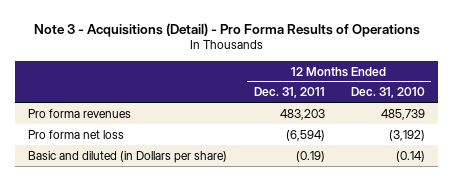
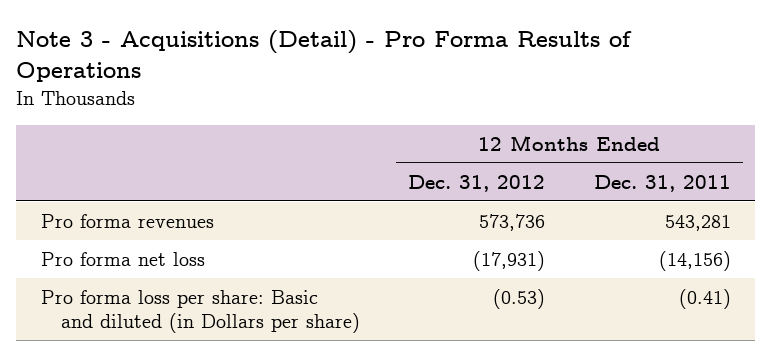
[350,87,425,99] Dec. 31, 2010 -> none
none -> [408,174,546,192] Dec. 31, 2012
[279,108,325,120] 483,203 -> [664,214,731,231] 543,281
[285,129,325,141] (6,594) -> [658,250,731,271] (14,156)
[28,150,228,163] Basic and diluted (in Dollars per share) -> [40,289,360,333] Pro forma loss per share: Basic and diluted (in Dollars per share)
[295,150,325,162] (0.19) -> [678,288,731,309] (0.41)

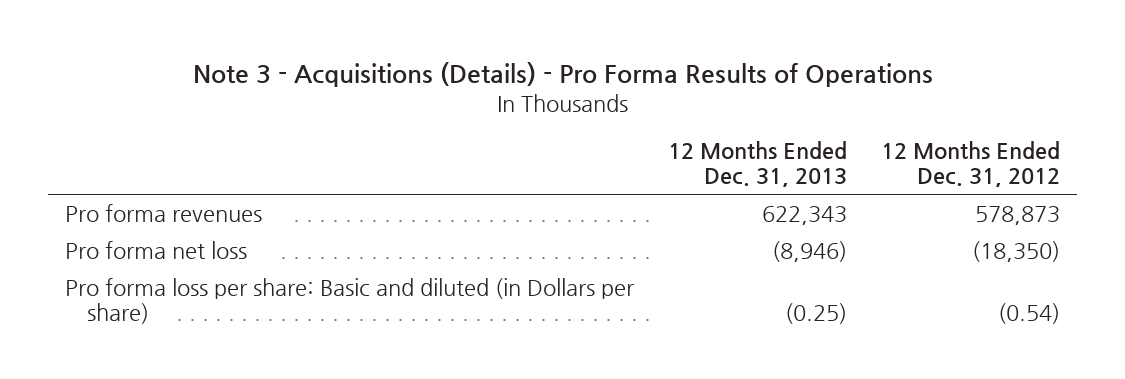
[16,30,633,83] Note 3 - Acquisitions (Detail) - Pro Forma Results of Operations -> [192,61,933,87] Note 3 - Acquisitions (Details) - Pro Forma Results of Operations
[593,174,731,192] Dec. 31, 2011 -> none
none -> [668,141,848,188] 12 Months Ended Dec. 31, 2013
[479,213,546,231] 573,736 -> [974,206,1060,226] 578,873
[473,250,546,271] (17,931) -> [971,241,1060,263] (18,350)
[493,288,546,309] (0.53) -> [997,303,1060,325] (0.54)

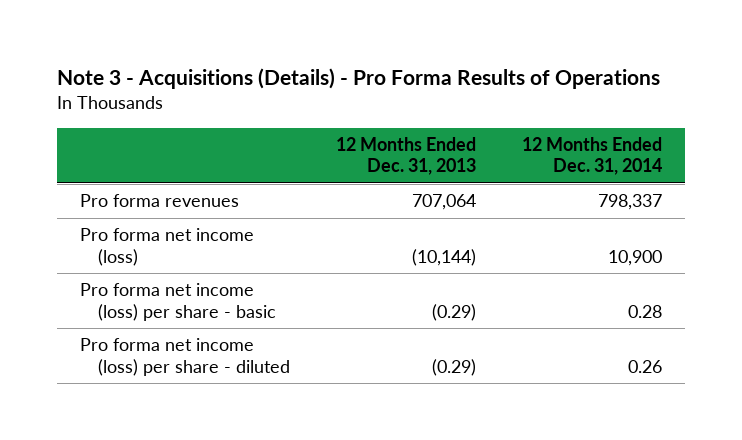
[880,141,1060,188] 12 Months Ended Dec. 31, 2012 -> none
none -> [522,136,663,176] 12 Months Ended Dec. 31, 2014
[762,206,848,226] 622,343 -> [412,194,477,211] 707,064
[65,241,248,260] Pro forma net loss -> [79,228,254,266] Pro forma net income (loss)
[772,241,848,263] (8,946) -> [412,248,477,266] (10,144)
none -> [79,283,276,321] Pro forma net income (loss) per share - basic
[65,278,635,325] Pro forma loss per share: Basic and diluted (in Dollars per share) -> [79,338,290,376] Pro forma net income (loss) per share - diluted
[785,303,848,325] (0.25) -> [432,358,477,376] (0.29)

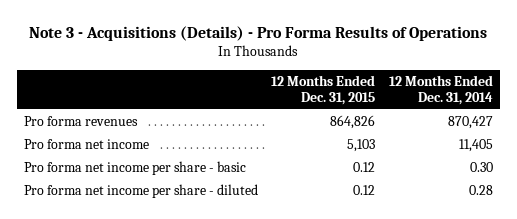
[336,136,477,176] 12 Months Ended Dec. 31, 2013 -> none
none -> [271,75,376,105] 12 Months Ended Dec. 31, 2015
[598,194,663,211] 798,337 -> [448,116,494,130] 870,427
[79,228,254,266] Pro forma net income (loss) -> [23,139,149,150] Pro forma net income
[608,249,663,266] 10,900 -> [459,139,494,153] 11,405
[79,283,276,321] Pro forma net income (loss) per share - basic -> [23,161,246,176] Pro forma net income per share - basic
[628,304,663,318] 0.28 -> [470,162,494,173] 0.30
[79,338,290,376] Pro forma net income (loss) per share - diluted -> [23,184,258,199] Pro forma net income per share - diluted
[628,359,663,373] 0.26 -> [469,185,494,196] 0.28

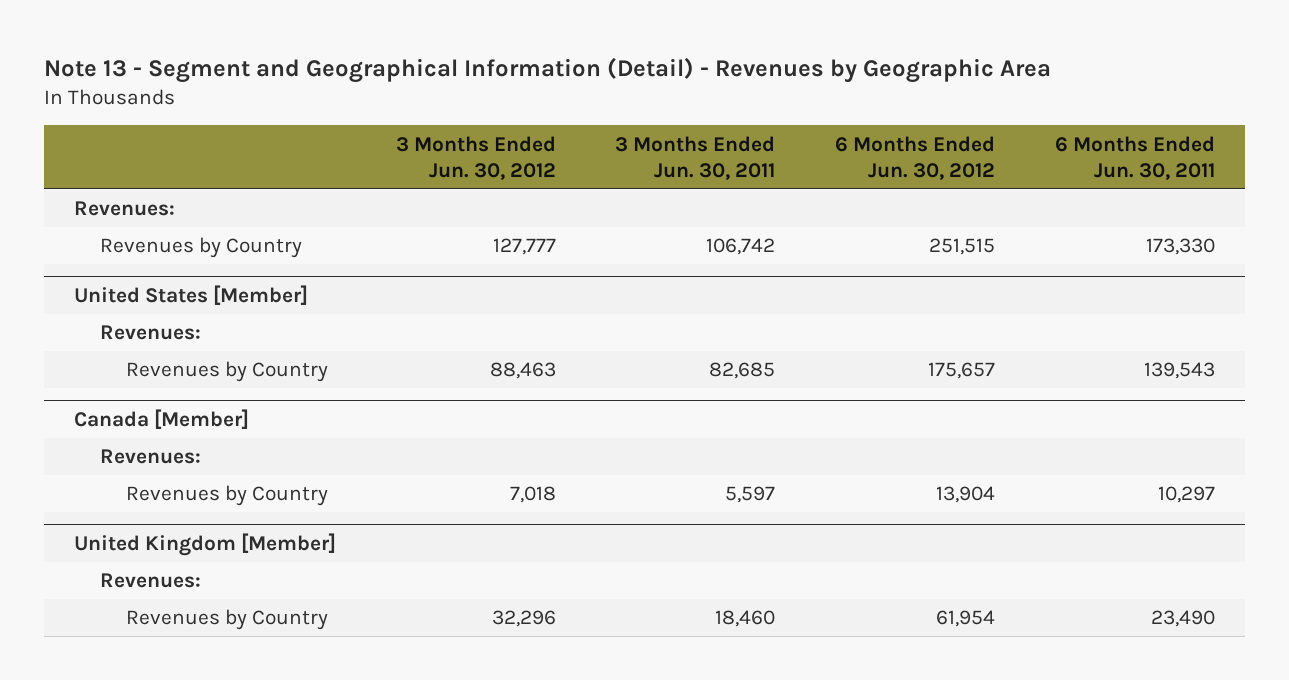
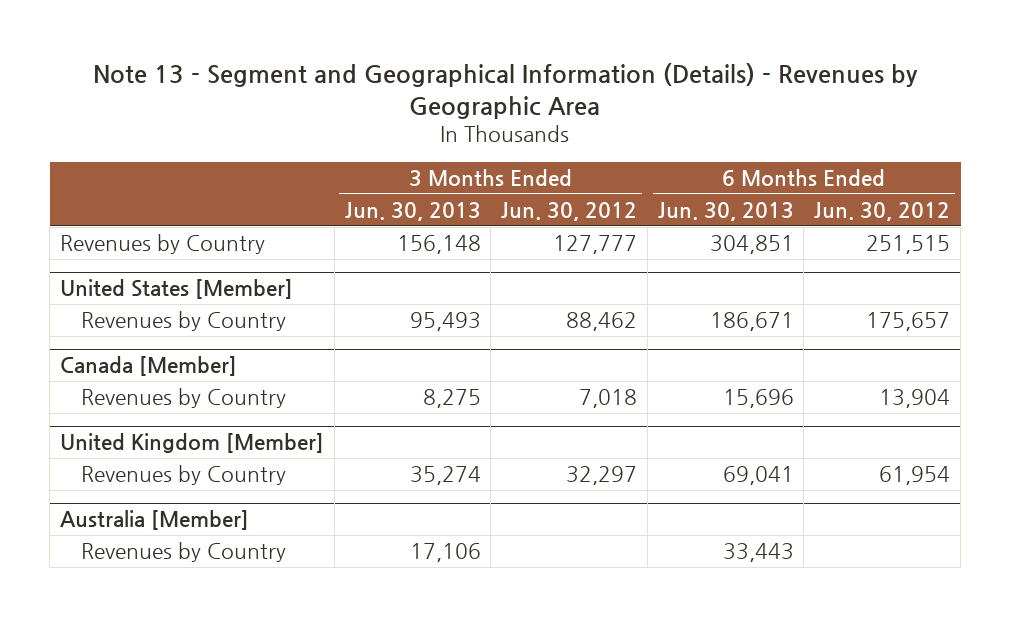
[43,57,1051,84] Note 13 - Segment and Geographical Information (Detail) - Revenues by Geographic Area -> [93,62,919,119] Note 13 - Segment and Geographical Information (Details) - Revenues by Geographic Area
[615,135,776,180] 3 Months Ended Jun. 30, 2011 -> none
[1055,135,1216,180] 6 Months Ended Jun. 30, 2011 -> none
none -> [344,201,481,221] Jun. 30, 2013
none -> [657,201,794,221] Jun. 30, 2013
[73,201,175,217] Revenues: -> none
[99,325,201,341] Revenues: -> none
[489,362,556,380] 88,463 -> [566,312,638,332] 88,462
[99,449,201,465] Revenues: -> none
[99,573,201,589] Revenues: -> none
[491,610,556,628] 32,296 -> [566,466,638,486] 32,297
none -> [59,510,249,531] Australia [Member]
none -> [80,542,286,563] Revenues by Country

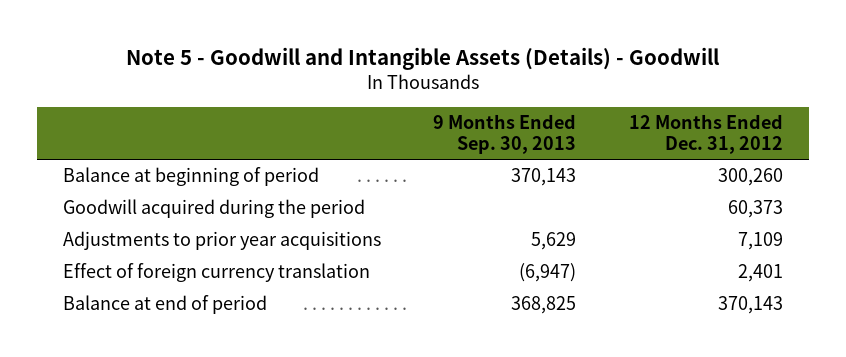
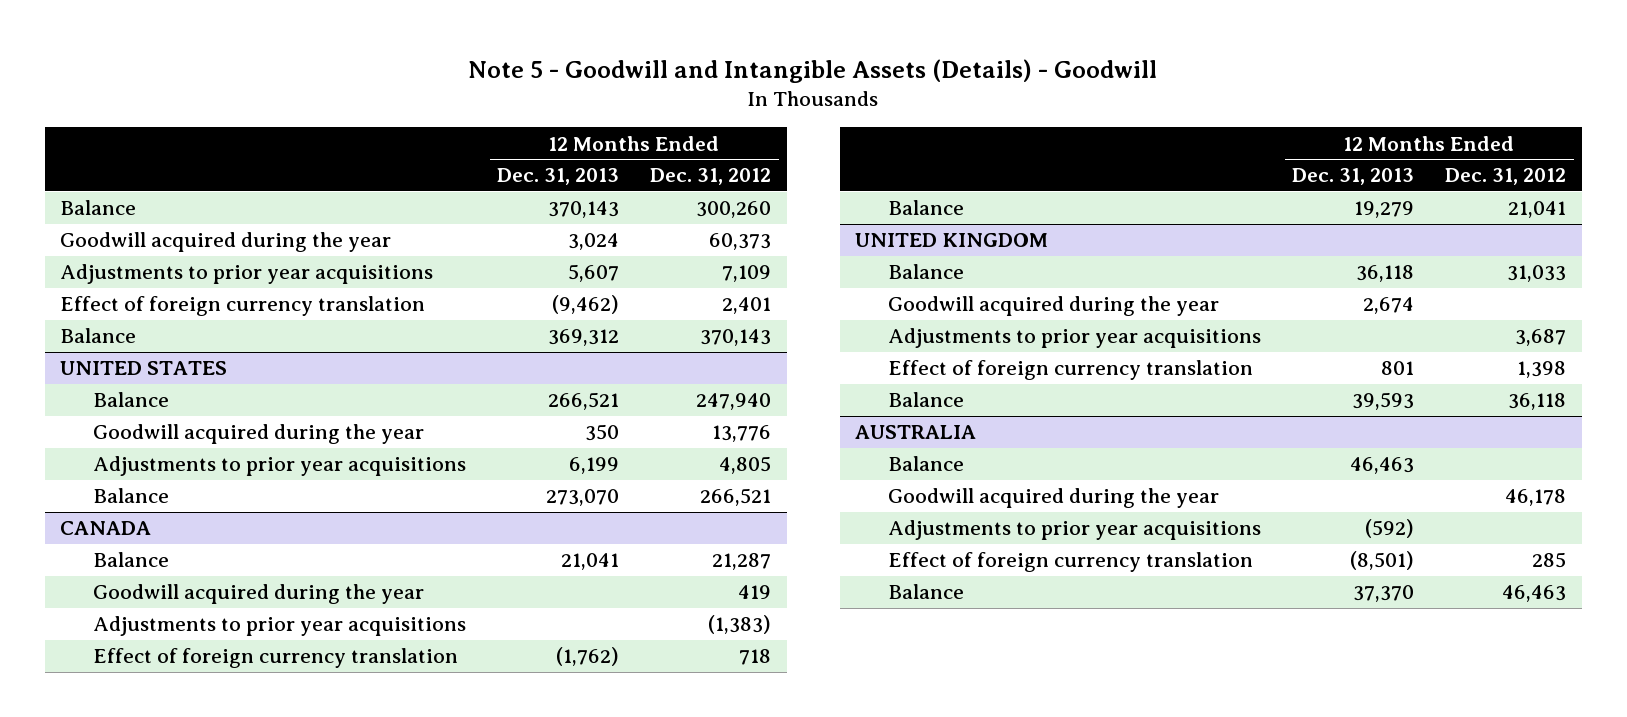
[433,114,577,155] 9 Months Ended Sep. 30, 2013 -> none
none -> [497,168,620,186] Dec. 31, 2013
[62,167,319,187] Balance at beginning of period -> [60,200,137,216] Balance
[62,199,365,219] Goodwill acquired during the period -> [60,232,392,253] Goodwill acquired during the year
[62,295,267,315] Balance at end of period -> [60,328,137,344] Balance
none -> [60,361,228,376] UNITED STATES
none -> [93,392,170,408] Balance
none -> [93,424,425,445] Goodwill acquired during the year
none -> [93,456,467,477] Adjustments to prior year acquisitions
none -> [93,488,170,504] Balance
none -> [60,521,152,536] CANADA
none -> [93,552,170,568] Balance
none -> [93,584,425,605] Goodwill acquired during the year
none -> [93,616,467,637] Adjustments to prior year acquisitions
none -> [93,648,459,669] Effect of foreign currency translation
none -> [888,200,965,216] Balance
none -> [855,233,1049,248] UNITED KINGDOM
none -> [888,264,965,280] Balance
none -> [888,296,1220,317] Goodwill acquired during the year
none -> [888,328,1262,349] Adjustments to prior year acquisitions
none -> [888,360,1254,381] Effect of foreign currency translation
none -> [888,392,965,408] Balance
none -> [855,425,977,440] AUSTRALIA
none -> [888,456,965,472] Balance
none -> [888,488,1220,509] Goodwill acquired during the year
none -> [888,520,1262,541] Adjustments to prior year acquisitions
none -> [888,552,1254,573] Effect of foreign currency translation
none -> [888,584,965,600] Balance

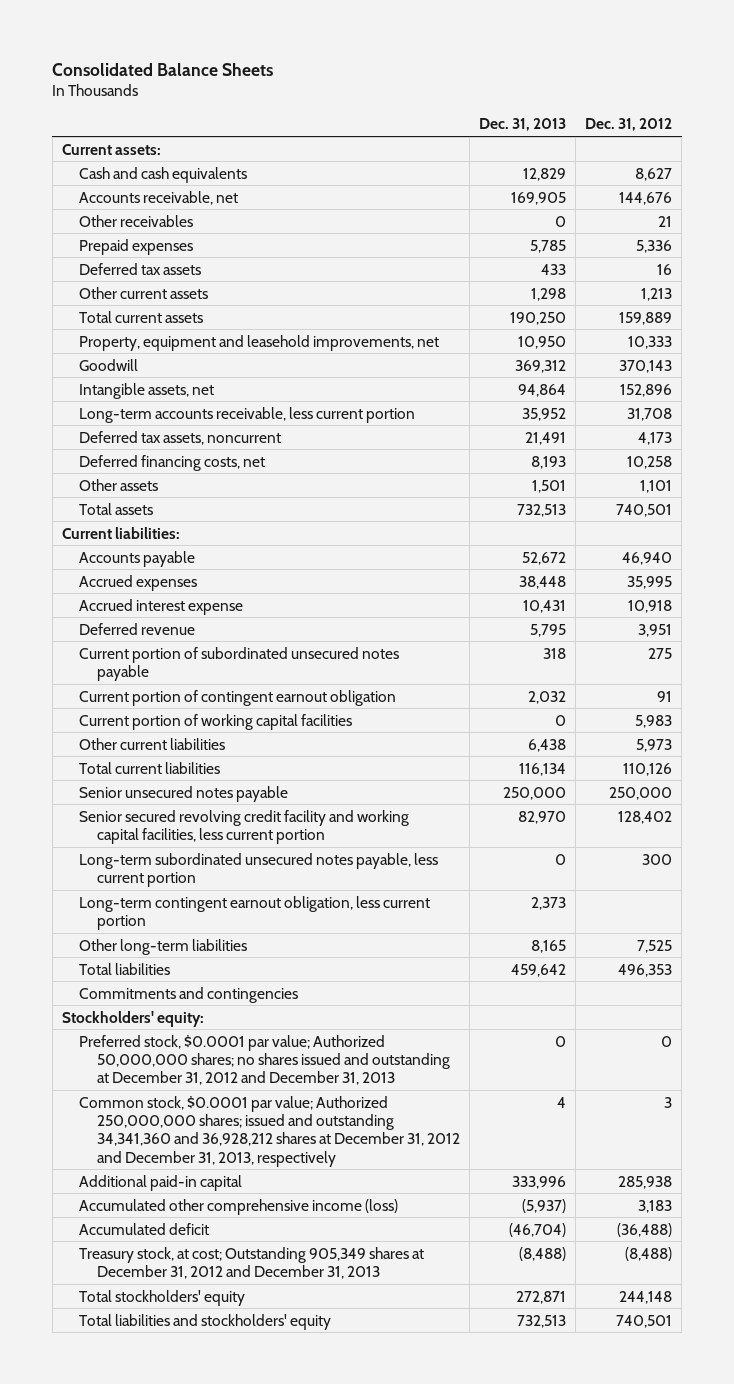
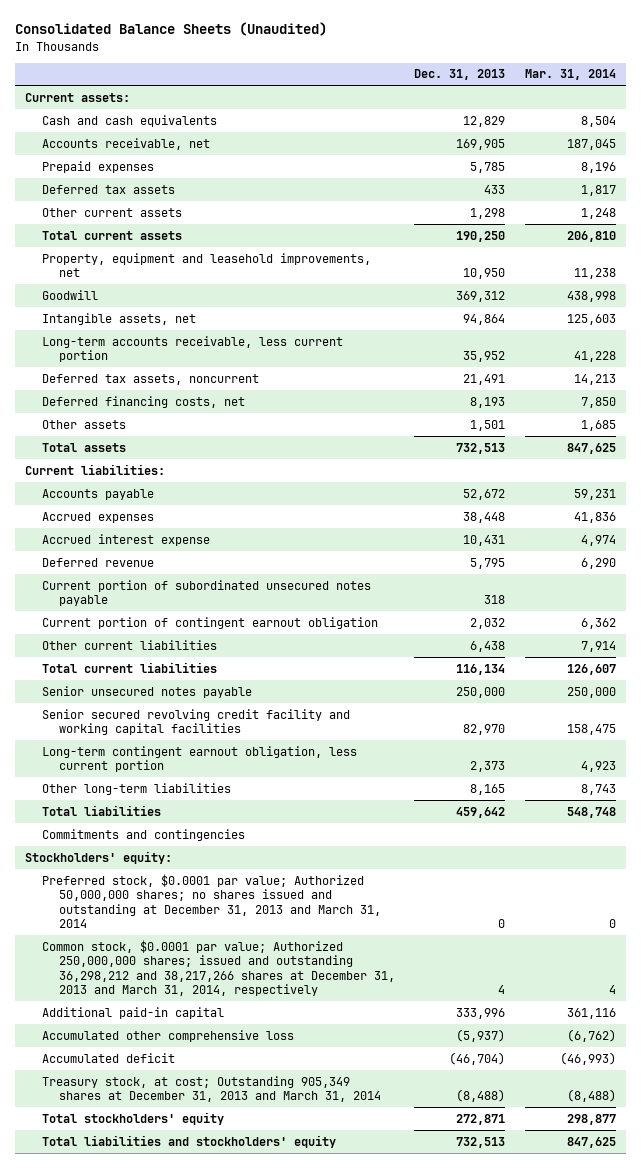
[52,62,274,76] Consolidated Balance Sheets -> [15,22,328,37] Consolidated Balance Sheets (Unaudited)
[584,118,672,132] Dec. 31, 2012 -> none
none -> [525,69,617,81] Mar. 31, 2014
[79,214,194,227] Other receivables -> none
[79,713,353,730] Current portion of working capital facilities -> none
[79,852,439,887] Long-term subordinated unsecured notes payable, less current portion -> none
[79,809,410,844] Senior secured revolving credit facility and working capital facilities, less current portion -> [42,708,351,736] Senior secured revolving credit facility and working capital facilities
[79,1034,450,1086] Preferred stock, $0.0001 par value; Authorized 50,000,000 shares; no shares issued and outstanding at December 31, 2012 and December 31, 2013 -> [42,873,381,929] Preferred stock, $0.0001 par value; Authorized 50,000,000 shares; no shares issued and outstanding at December 31, 2013 and March 31, 2014
[79,1095,460,1167] Common stock, $0.0001 par value; Authorized 250,000,000 shares; issued and outstanding 34,341,360 and 36,928,212 shares at December 31, 2012 and December 31, 2013, respectively -> [42,939,395,997] Common stock, $0.0001 par value; Authorized 250,000,000 shares; issued and outstanding 36,298,212 and 38,217,266 shares at December 31, 2013 and March 31, 2014, respectively
[79,1198,399,1215] Accumulated other comprehensive income (loss) -> [42,1029,295,1042] Accumulated other comprehensive loss
[79,1246,425,1279] Treasury stock, at cost; Outstanding 905,349 shares at December 31, 2012 and December 31, 2013 -> [42,1075,381,1103] Treasury stock, at cost; Outstanding 905,349 shares at December 31, 2013 and March 31, 2014

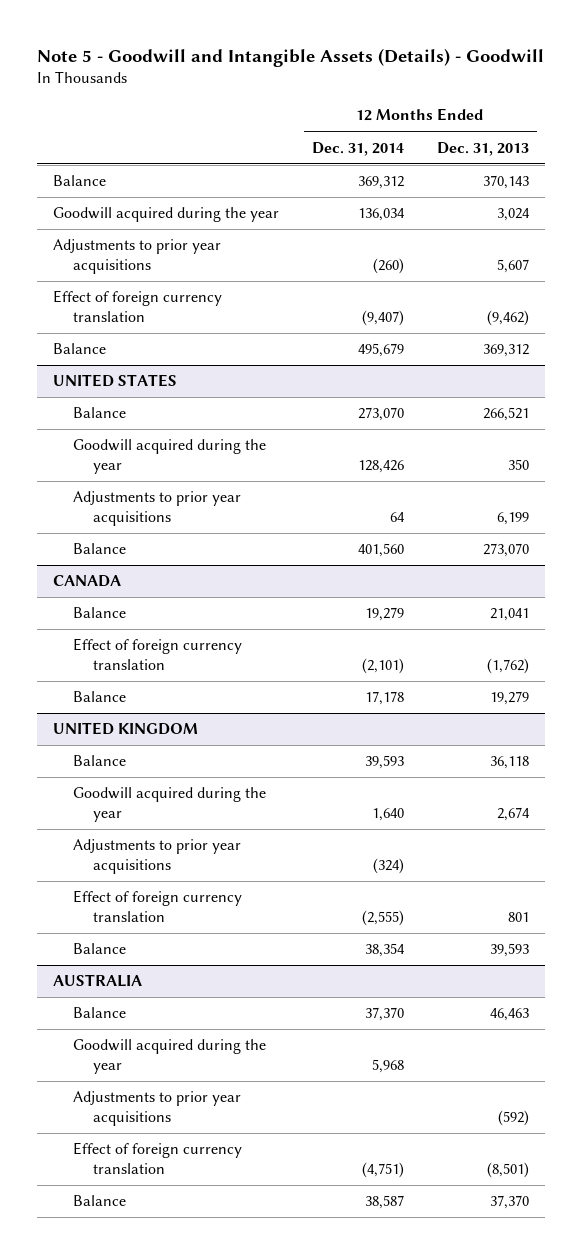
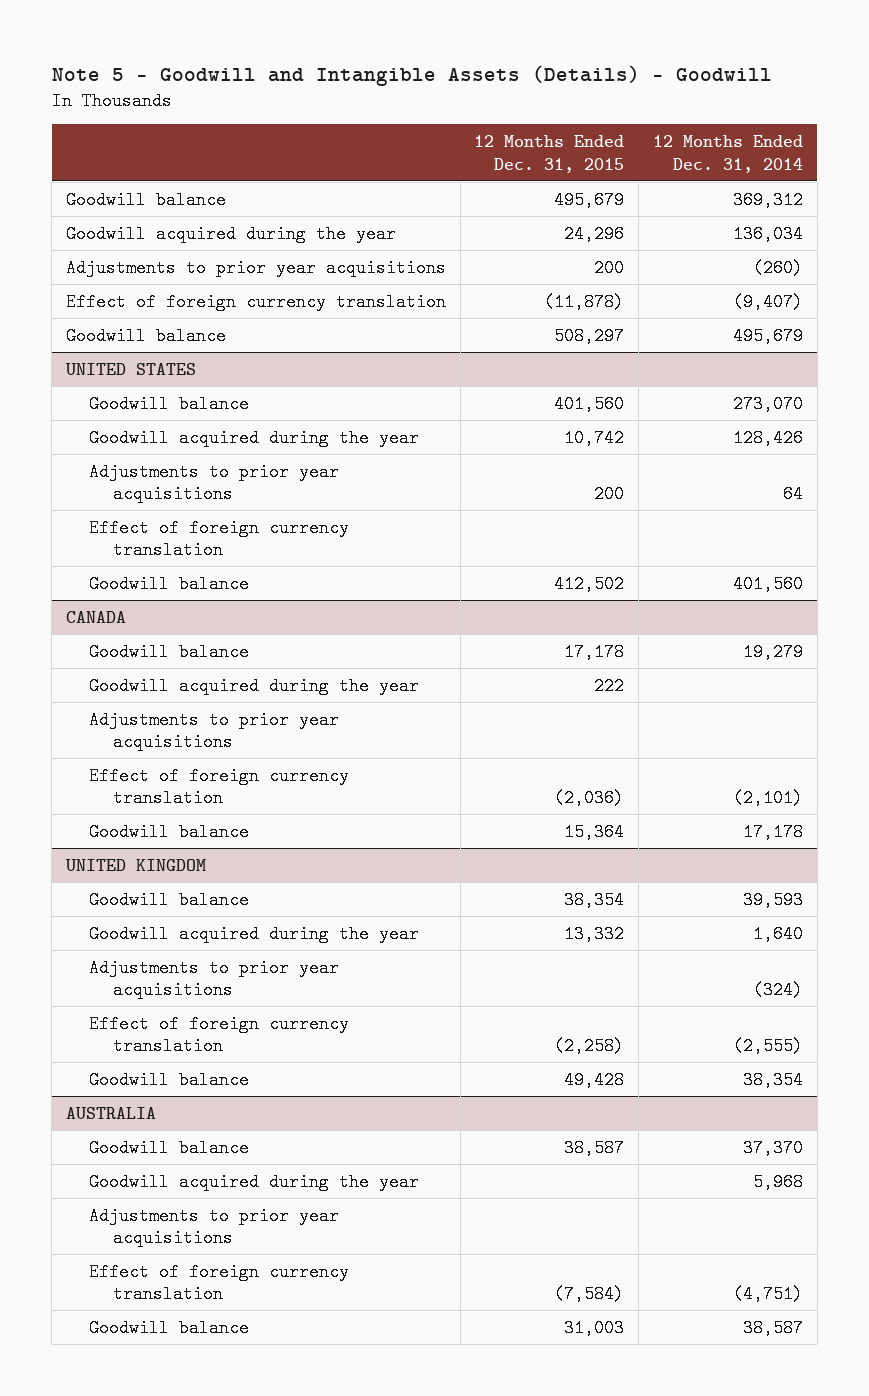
[436,141,529,156] Dec. 31, 2013 -> none
none -> [474,135,625,173] 12 Months Ended Dec. 31, 2015
[53,175,107,187] Balance -> [65,190,226,209] Goodwill balance
[53,343,107,355] Balance -> [65,326,226,345] Goodwill balance
[73,407,127,419] Balance -> [89,394,250,413] Goodwill balance
none -> [89,518,350,560] Effect of foreign currency translation
[73,543,127,555] Balance -> [89,574,250,593] Goodwill balance
[73,607,127,619] Balance -> [89,642,250,661] Goodwill balance
none -> [89,676,420,695] Goodwill acquired during the year
none -> [89,710,340,752] Adjustments to prior year acquisitions
[73,691,127,703] Balance -> [89,822,250,841] Goodwill balance
[73,755,127,767] Balance -> [89,890,250,909] Goodwill balance
[73,943,127,955] Balance -> [89,1070,250,1089] Goodwill balance
[73,1007,127,1019] Balance -> [89,1138,250,1157] Goodwill balance
[73,1195,127,1207] Balance -> [89,1318,250,1337] Goodwill balance

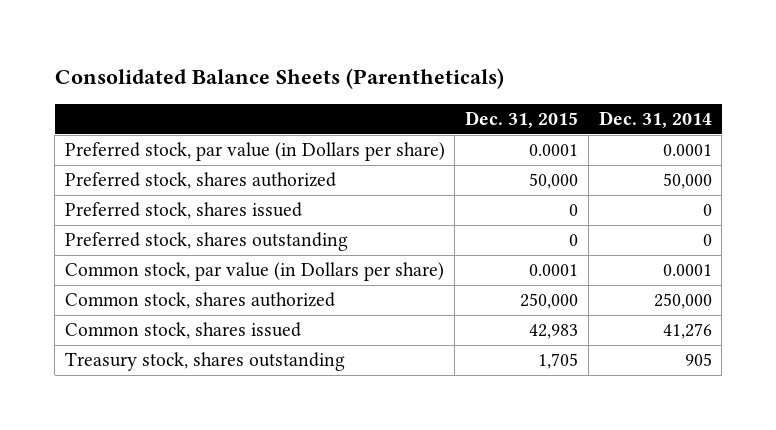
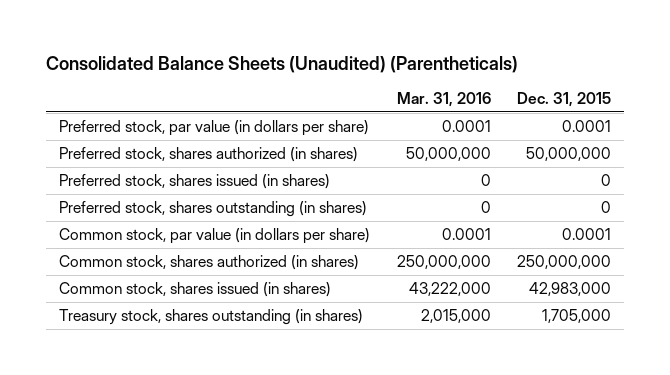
[54,68,504,90] Consolidated Balance Sheets (Parentheticals) -> [45,55,518,73] Consolidated Balance Sheets (Unaudited) (Parentheticals)
[598,110,712,128] Dec. 31, 2014 -> none
none -> [396,92,491,108] Mar. 31, 2016
[64,142,445,162] Preferred stock, par value (in Dollars per share) -> [59,119,370,136] Preferred stock, par value (in dollars per share)
[64,172,336,190] Preferred stock, shares authorized -> [59,146,359,162] Preferred stock, shares authorized (in shares)
[529,173,579,190] 50,000 -> [525,146,611,161] 50,000,000
[64,202,302,220] Preferred stock, shares issued -> [59,173,331,189] Preferred stock, shares issued (in shares)
[64,232,348,252] Preferred stock, shares outstanding -> [59,200,368,217] Preferred stock, shares outstanding (in shares)
[64,262,444,282] Common stock, par value (in Dollars per share) -> [59,227,371,244] Common stock, par value (in dollars per share)
[64,292,335,310] Common stock, shares authorized -> [59,254,360,270] Common stock, shares authorized (in shares)
[520,293,579,310] 250,000 -> [516,254,611,269] 250,000,000
[64,322,301,340] Common stock, shares issued -> [59,281,332,297] Common stock, shares issued (in shares)
[529,324,579,340] 42,983 -> [528,281,611,296] 42,983,000
[64,352,345,372] Treasury stock, shares outstanding -> [59,308,364,325] Treasury stock, shares outstanding (in shares)
[538,353,579,370] 1,705 -> [541,308,611,323] 1,705,000

